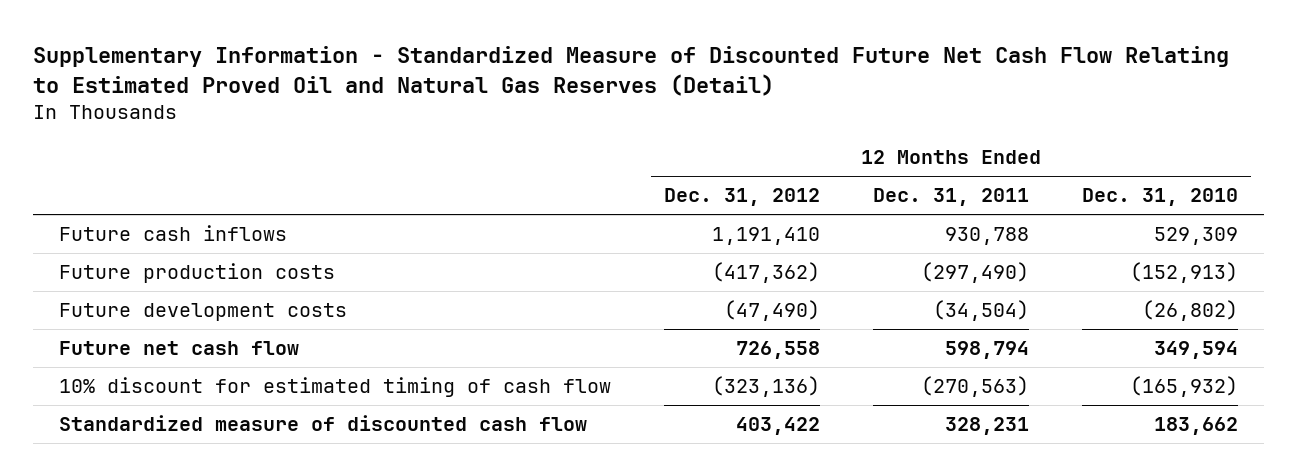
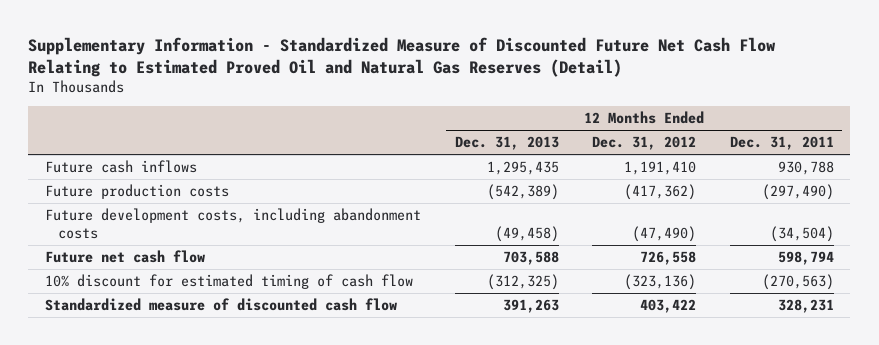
[1081,188,1238,207] Dec. 31, 2010 -> none
none -> [454,136,559,151] Dec. 31, 2013
[59,303,348,322] Future development costs -> [45,207,422,240] Future development costs, including abandonment costs

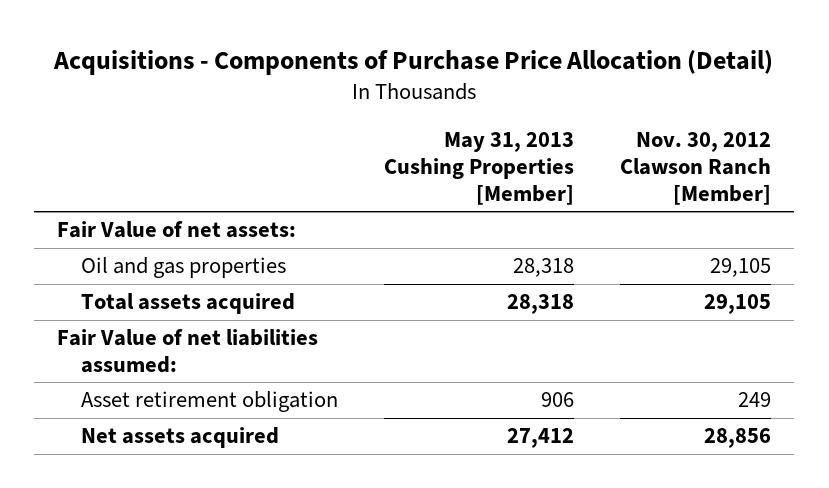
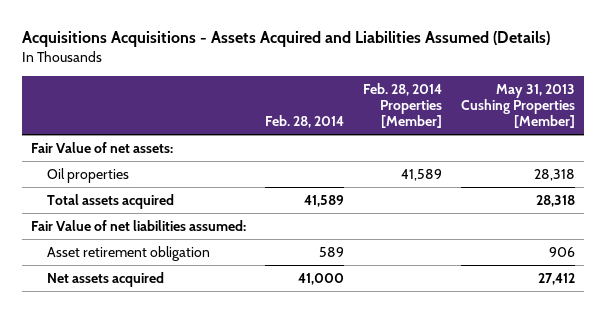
[53,50,774,76] Acquisitions - Components of Purchase Price Allocation (Detail) -> [21,31,550,48] Acquisitions Acquisitions - Assets Acquired and Liabilities Assumed (Details)
[620,132,772,205] Nov. 30, 2012 Clawson Ranch [Member] -> none
none -> [265,114,345,128] Feb. 28, 2014
none -> [362,82,442,128] Feb. 28, 2014 Properties [Member]
[80,257,286,279] Oil and gas properties -> [47,167,130,183] Oil properties

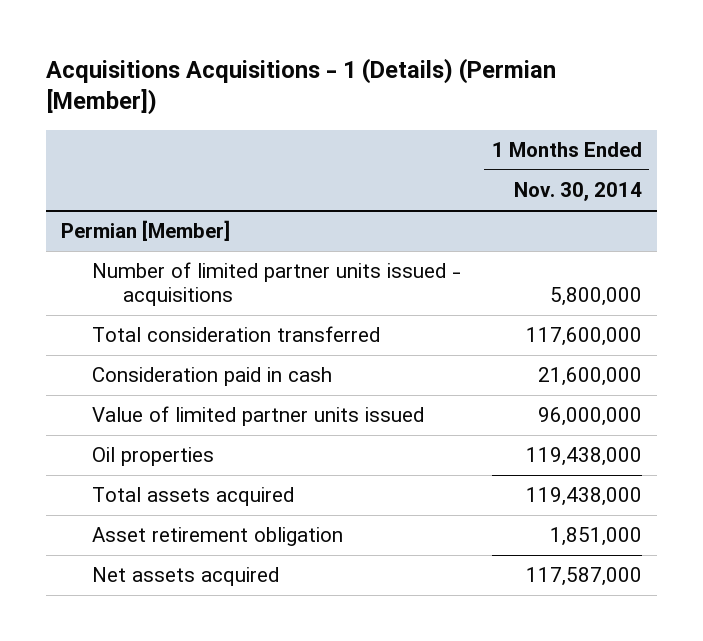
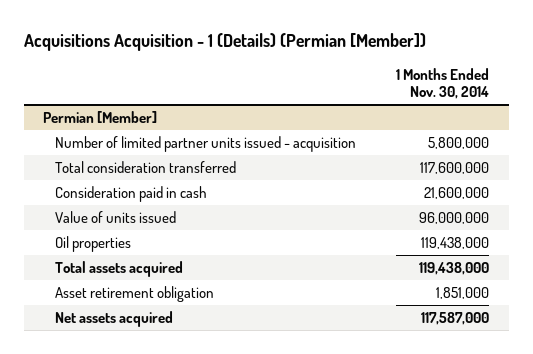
[46,57,557,116] Acquisitions Acquisitions - 1 (Details) (Permian [Member]) -> [23,32,426,51] Acquisitions Acquisition - 1 (Details) (Permian [Member])
[92,262,462,307] Number of limited partner units issued - acquisitions -> [55,135,357,152] Number of limited partner units issued - acquisition
[92,406,425,427] Value of limited partner units issued -> [55,210,177,223] Value of units issued

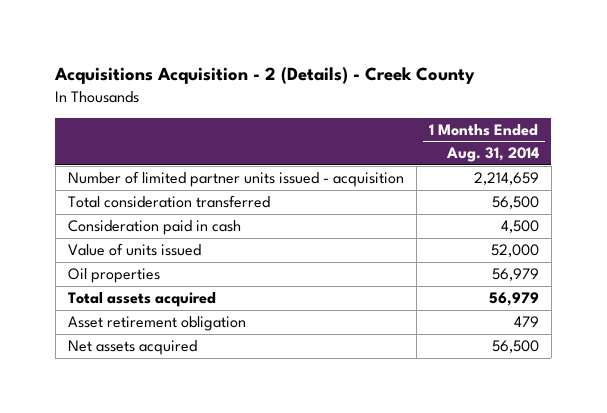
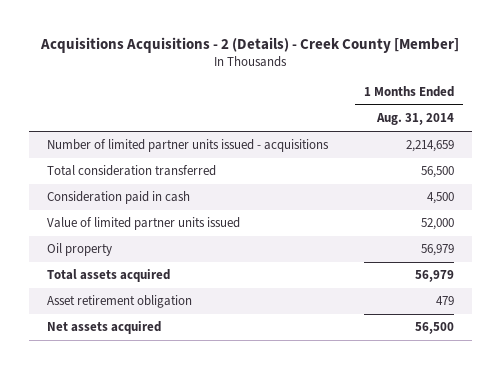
[54,67,476,85] Acquisitions Acquisition - 2 (Details) - Creek County -> [40,36,460,53] Acquisitions Acquisitions - 2 (Details) - Creek County [Member]
[68,171,405,188] Number of limited partner units issued - acquisition -> [46,139,329,153] Number of limited partner units issued - acquisitions
[68,243,202,257] Value of units issued -> [46,217,240,231] Value of limited partner units issued
[68,268,161,284] Oil properties -> [46,243,112,257] Oil property

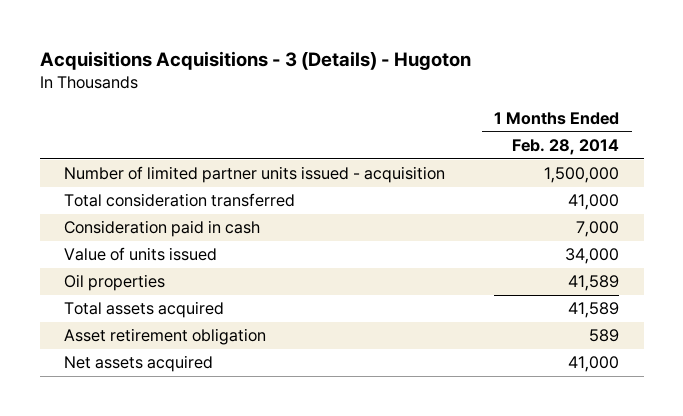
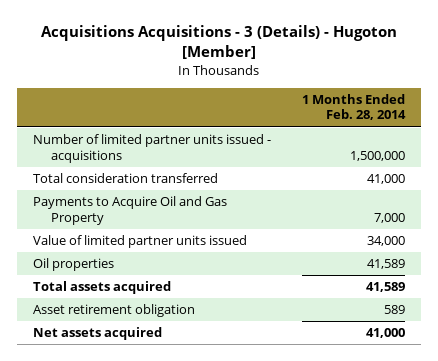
[39,50,471,70] Acquisitions Acquisitions - 3 (Details) - Hugoton -> [40,25,397,60] Acquisitions Acquisitions - 3 (Details) - Hugoton [Member]
[64,166,446,184] Number of limited partner units issued - acquisition -> [32,134,271,163] Number of limited partner units issued - acquisitions
[64,220,261,238] Consideration paid in cash -> [32,196,227,225] Payments to Acquire Oil and Gas Property
[64,247,218,262] Value of units issued -> [32,235,247,249] Value of limited partner units issued

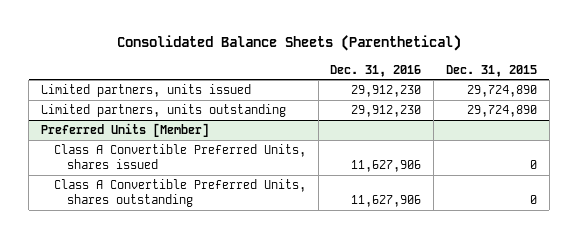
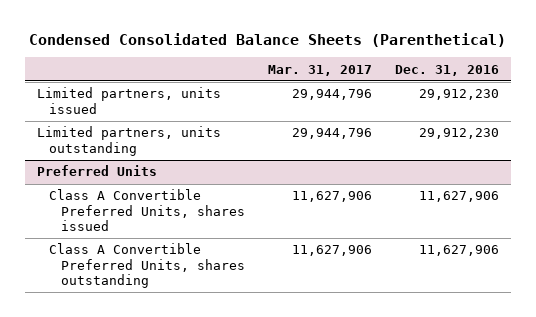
[116,35,461,52] Consolidated Balance Sheets (Parenthetical) -> [28,32,506,47] Condensed Consolidated Balance Sheets (Parenthetical)
[445,64,537,77] Dec. 31, 2015 -> none
none -> [268,64,373,76] Mar. 31, 2017
[40,123,209,138] Preferred Units [Member] -> [36,165,157,177] Preferred Units

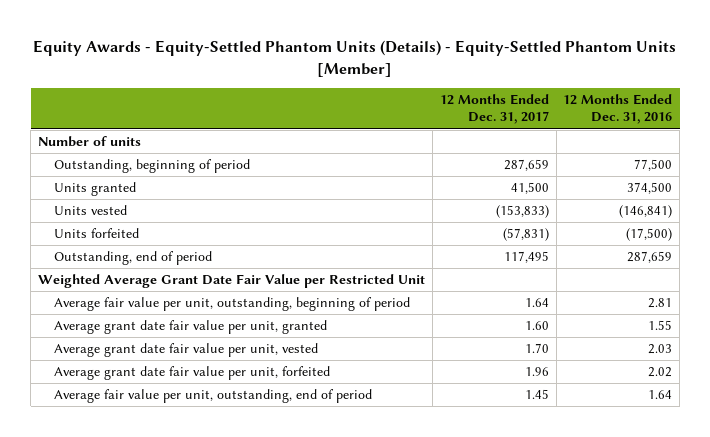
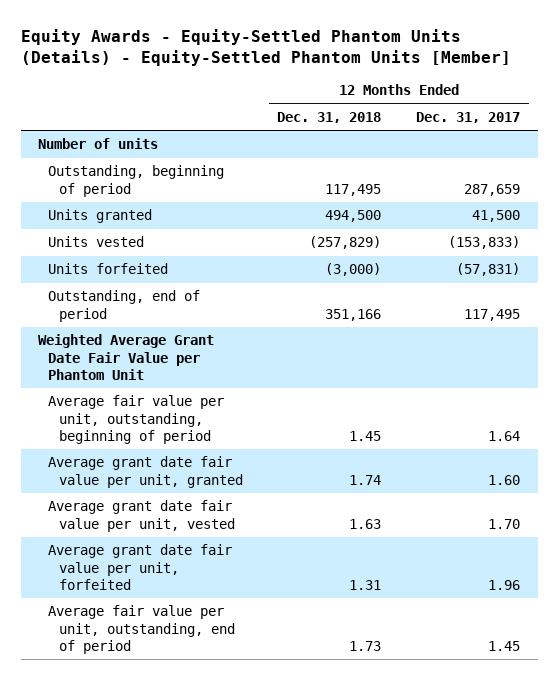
[563,93,673,125] 12 Months Ended Dec. 31, 2016 -> none
none -> [277,111,382,123] Dec. 31, 2018
[38,274,426,289] Weighted Average Grant Date Fair Value per Restricted Unit -> [38,334,215,380] Weighted Average Grant Date Fair Value per Phantom Unit

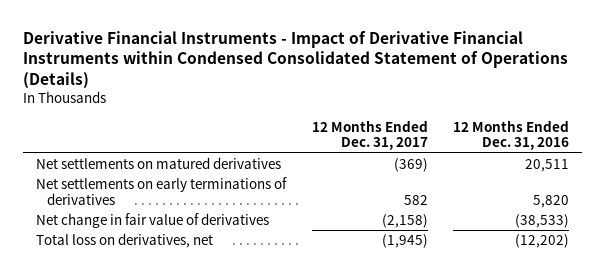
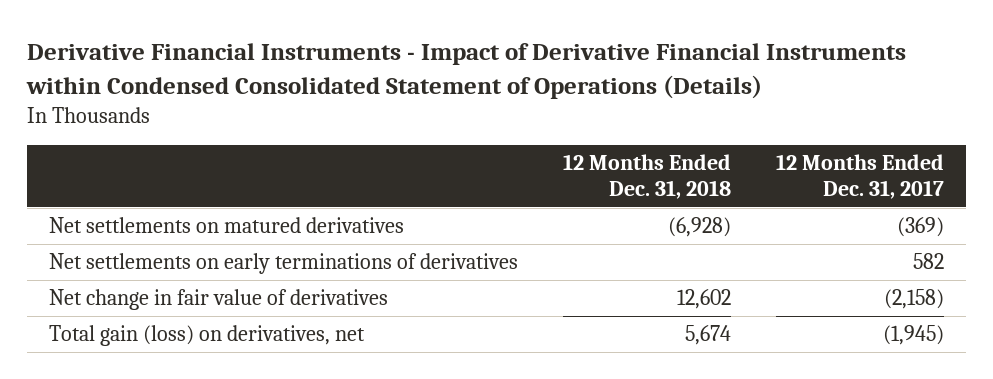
[453,119,570,151] 12 Months Ended Dec. 31, 2016 -> none
none -> [562,153,731,200] 12 Months Ended Dec. 31, 2018
[35,233,213,249] Total loss on derivatives, net -> [49,325,366,347] Total gain (loss) on derivatives, net

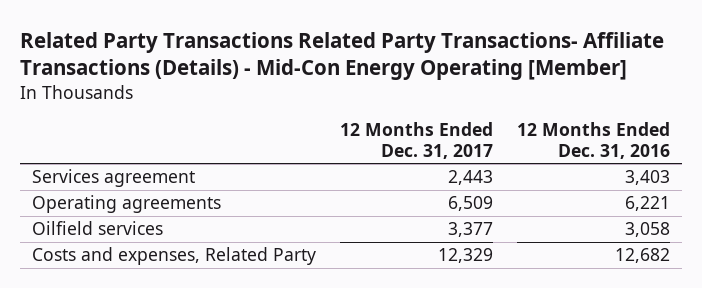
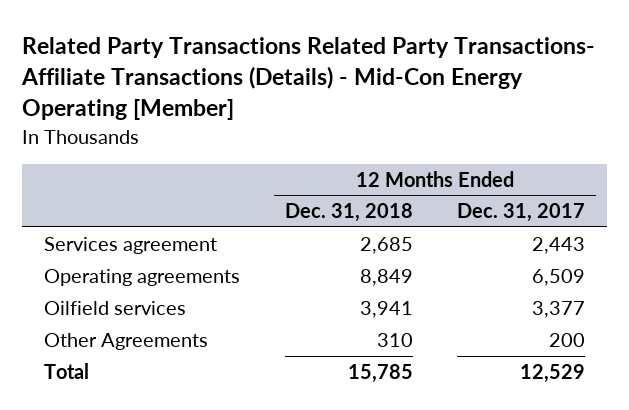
[516,122,670,159] 12 Months Ended Dec. 31, 2016 -> none
none -> [284,203,413,223] Dec. 31, 2018
[32,247,317,266] Costs and expenses, Related Party -> none
none -> [44,333,209,351] Other Agreements
none -> [44,363,90,380] Total

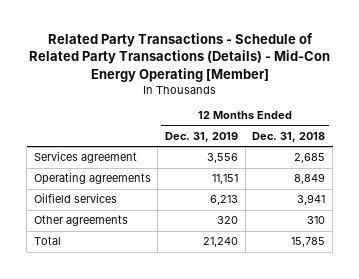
[21,36,596,121] Related Party Transactions Related Party Transactions- Affiliate Transactions (Details) - Mid-Con Energy Operating [Member] -> [28,32,330,82] Related Party Transactions - Schedule of Related Party Transactions (Details) - Mid-Con Energy Operating [Member]
[457,203,586,223] Dec. 31, 2017 -> none
none -> [165,132,239,143] Dec. 31, 2019
[44,333,209,351] Other Agreements -> [33,215,128,227] Other agreements

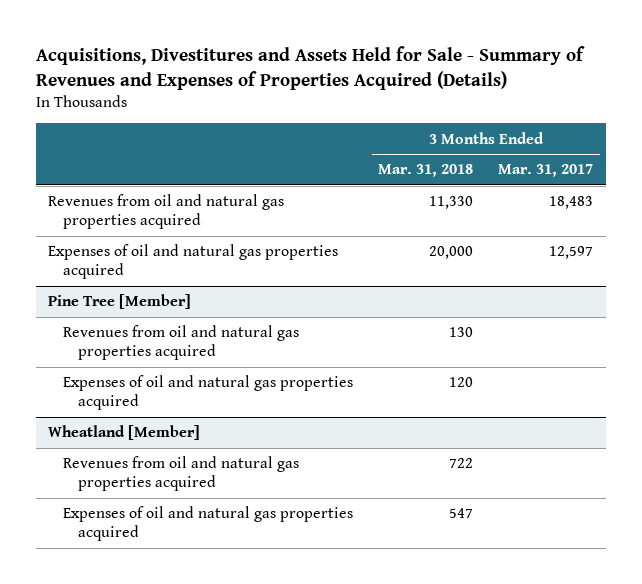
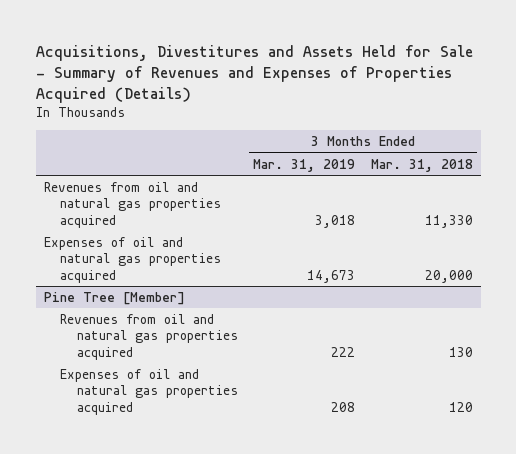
[498,164,594,178] Mar. 31, 2017 -> none
none -> [253,158,356,172] Mar. 31, 2019
[48,425,201,441] Wheatland [Member] -> none
[63,456,300,492] Revenues from oil and natural gas properties acquired -> none
[63,506,354,542] Expenses of oil and natural gas properties acquired -> none

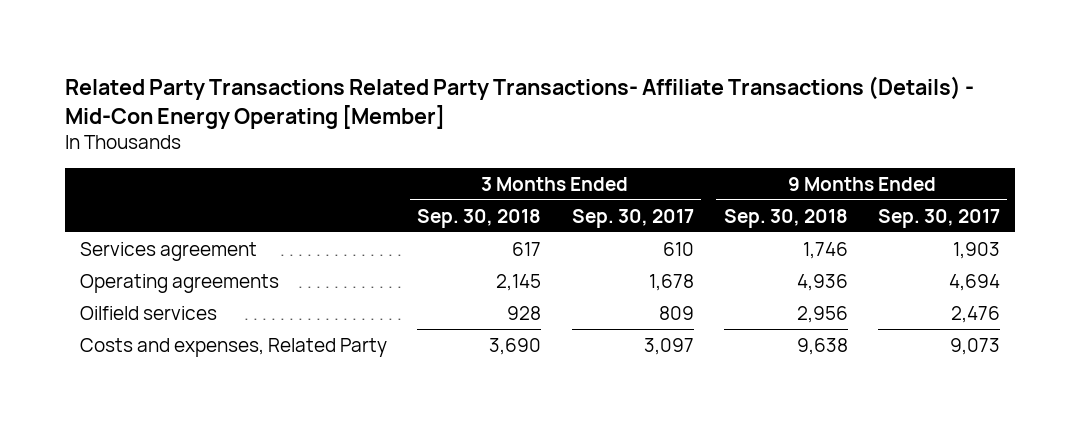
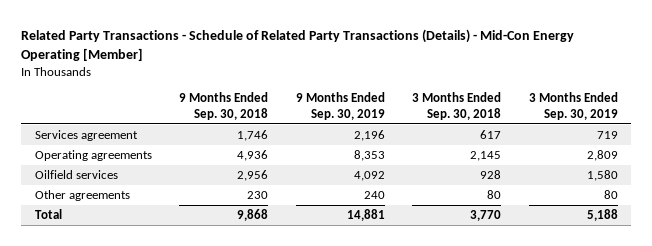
[65,75,975,129] Related Party Transactions Related Party Transactions- Affiliate Transactions (Details) - Mid-Con Energy Operating [Member] -> [21,29,575,62] Related Party Transactions - Schedule of Related Party Transactions (Details) - Mid-Con Energy Operating [Member]
[571,208,694,228] Sep. 30, 2017 -> none
[877,208,1000,228] Sep. 30, 2017 -> none
none -> [295,92,385,120] 9 Months Ended Sep. 30, 2019
none -> [528,92,618,120] 3 Months Ended Sep. 30, 2019
[80,337,388,357] Costs and expenses, Related Party -> none
none -> [34,190,130,202] Other agreements
none -> [34,209,62,220] Total

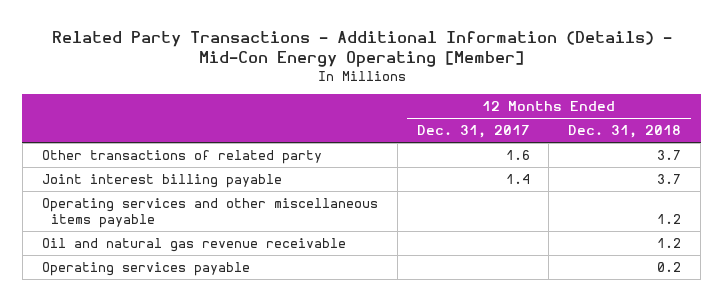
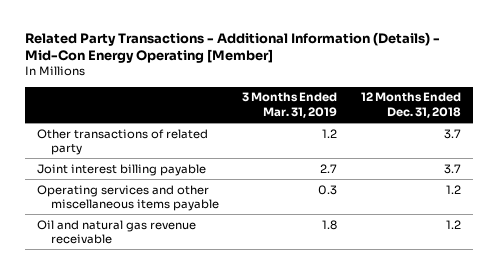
[416,125,530,139] Dec. 31, 2017 -> none
none -> [242,92,338,118] 3 Months Ended Mar. 31, 2019
[41,262,250,277] Operating services payable -> none

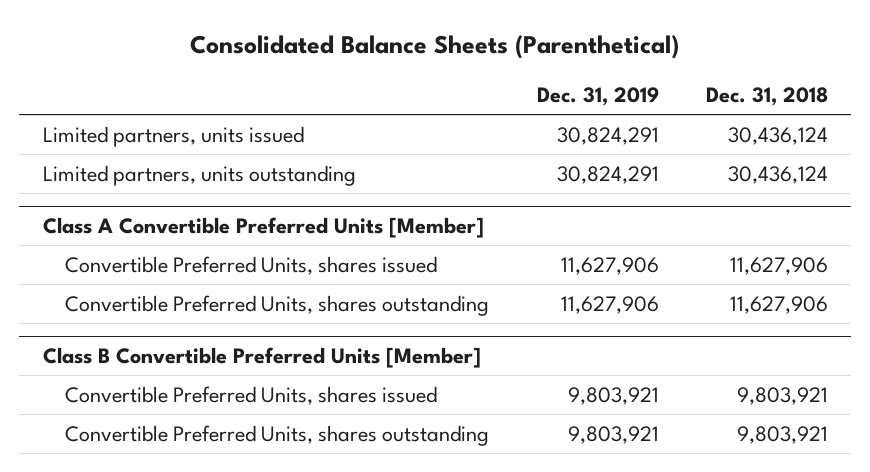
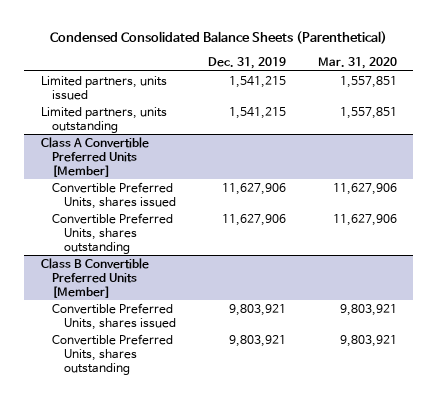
[190,35,680,60] Consolidated Balance Sheets (Parenthetical) -> [49,31,387,45] Condensed Consolidated Balance Sheets (Parenthetical)
[705,87,828,107] Dec. 31, 2018 -> none
none -> [318,57,398,70] Mar. 31, 2020
[556,126,659,145] 30,824,291 -> [228,75,286,88] 1,541,215
[556,165,659,184] 30,824,291 -> [228,106,286,119] 1,541,215

